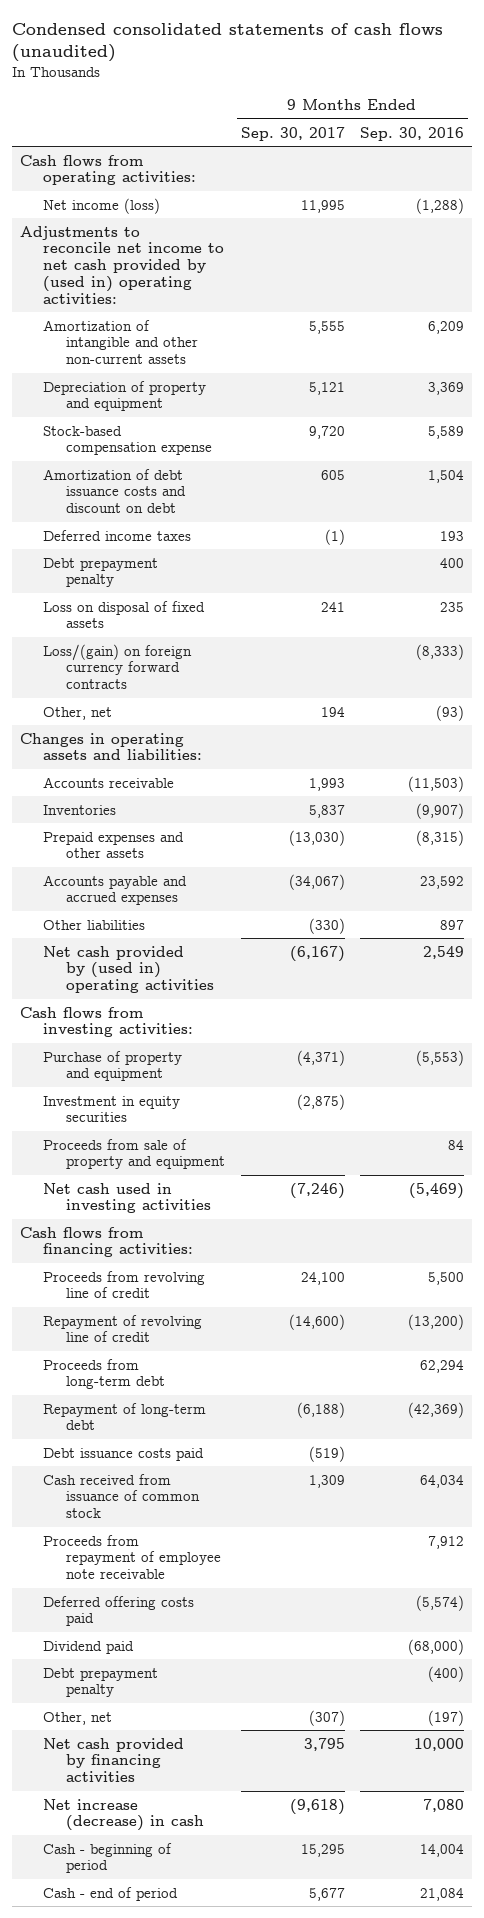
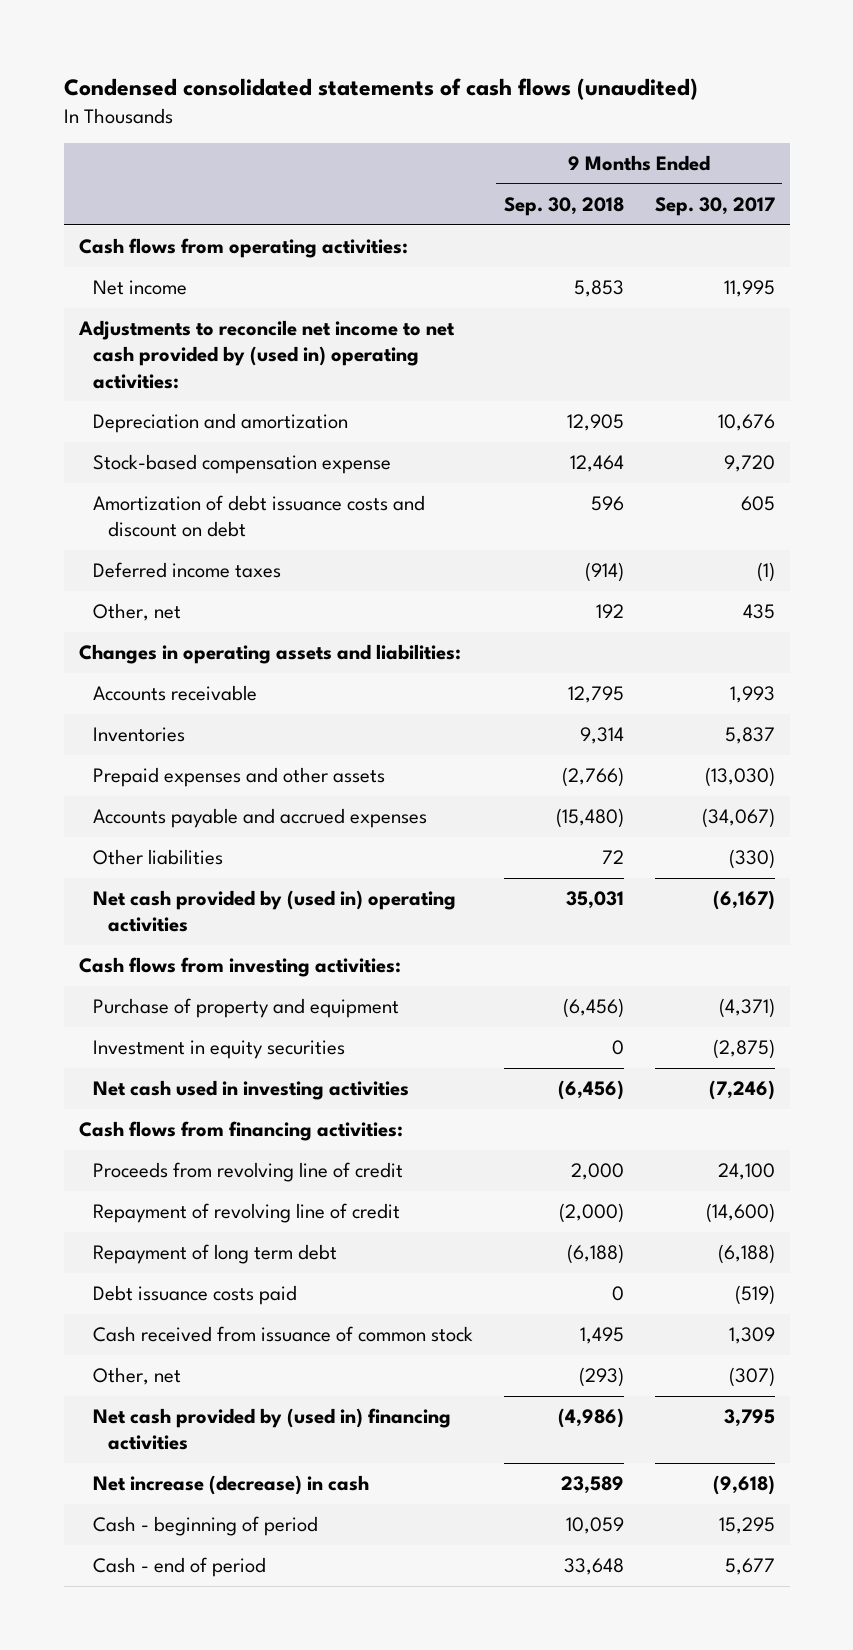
[360,126,465,141] Sep. 30, 2016 -> none
none -> [504,197,625,217] Sep. 30, 2018
[43,197,161,214] Net income (loss) -> [93,280,188,296] Net income
[43,319,199,365] Amortization of intangible and other non-current assets -> none
[43,380,207,412] Depreciation of property and equipment -> none
none -> [93,413,349,434] Depreciation and amortization
[43,557,159,588] Debt prepayment penalty -> none
[43,600,206,629] Loss on disposal of fixed assets -> none
[43,643,193,690] Loss/(gain) on foreign currency forward contracts -> none
[320,706,345,717] 194 -> [742,604,775,620] 435
[43,1138,226,1170] Proceeds from sale of property and equipment -> none
[43,1358,166,1390] Proceeds from long-term debt -> none
[43,1402,207,1431] Repayment of long-term debt -> [93,1244,338,1265] Repayment of long term debt
[43,1534,222,1580] Proceeds from repayment of employee note receivable -> none
[43,1595,195,1627] Deferred offering costs paid -> none
[43,1640,135,1654] Dividend paid -> none
[43,1667,159,1698] Debt prepayment penalty -> none
[43,1737,185,1783] Net cash provided by financing activities -> [93,1408,452,1451] Net cash provided by (used in) financing activities

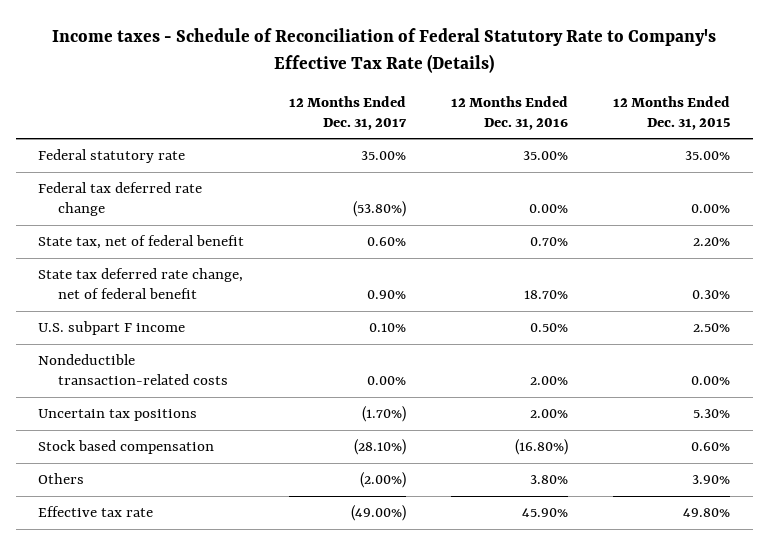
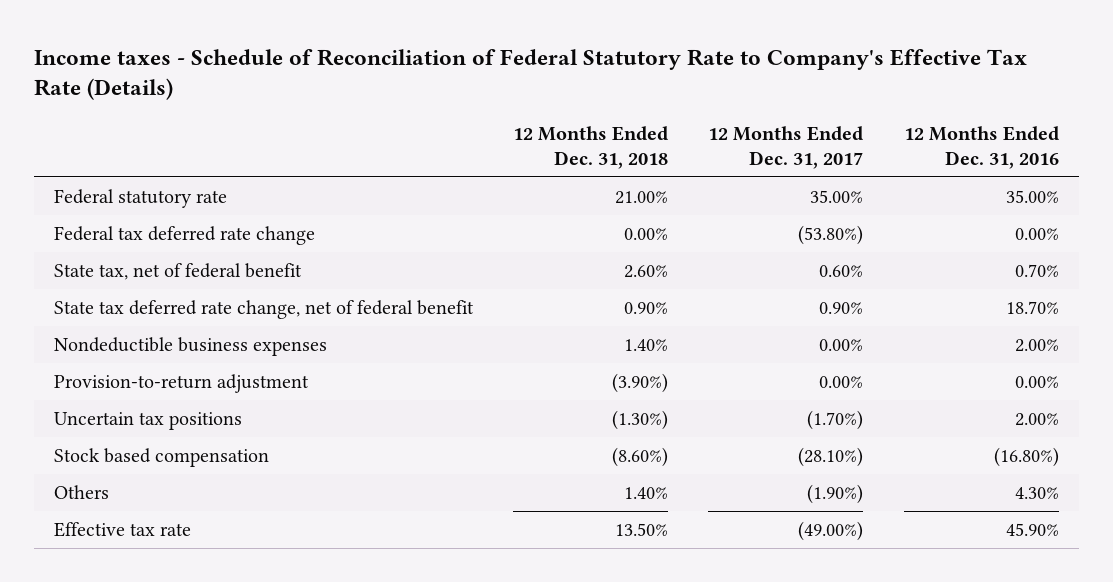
[613,96,731,130] 12 Months Ended Dec. 31, 2015 -> none
none -> [513,126,669,169] 12 Months Ended Dec. 31, 2018
[38,321,186,336] U.S. subpart F income -> none
[38,354,228,386] Nondeductible transaction-related costs -> none
none -> [53,337,327,357] Nondeductible business expenses
none -> [53,374,309,394] Provision-to-return adjustment
[360,472,407,489] (2.00%) -> [807,484,864,505] (1.90%)
[530,475,569,485] 3.80% -> [1014,487,1059,500] 4.30%

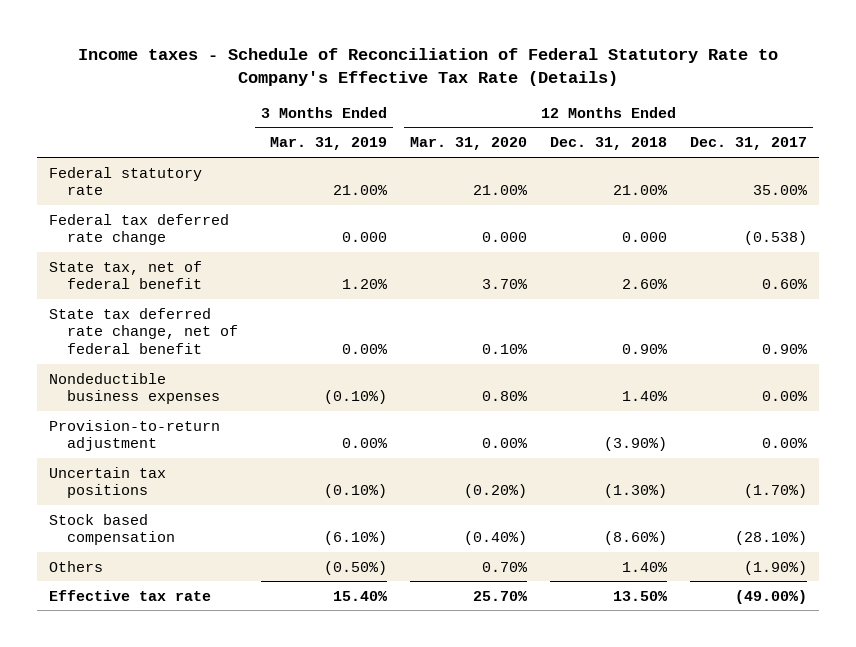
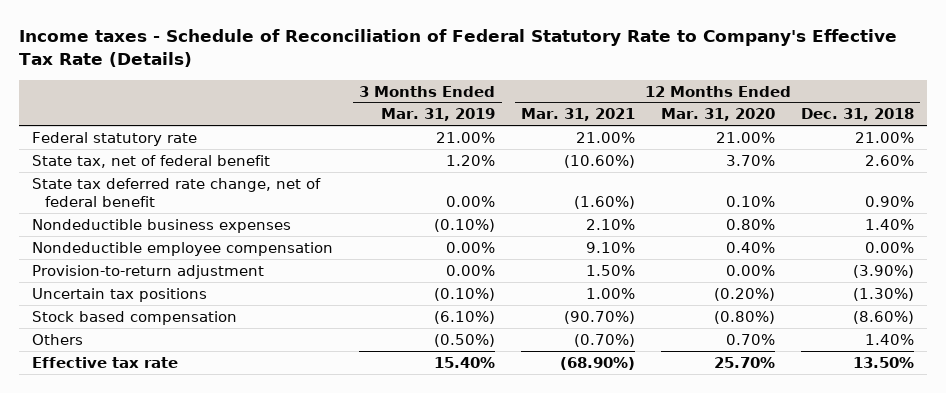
[690,137,808,151] Dec. 31, 2017 -> none
none -> [521,108,636,122] Mar. 31, 2021
[48,213,229,246] Federal tax deferred rate change -> none
none -> [32,241,334,256] Nondeductible employee compensation
[463,531,527,546] (0.40%) -> [714,310,776,324] (0.80%)

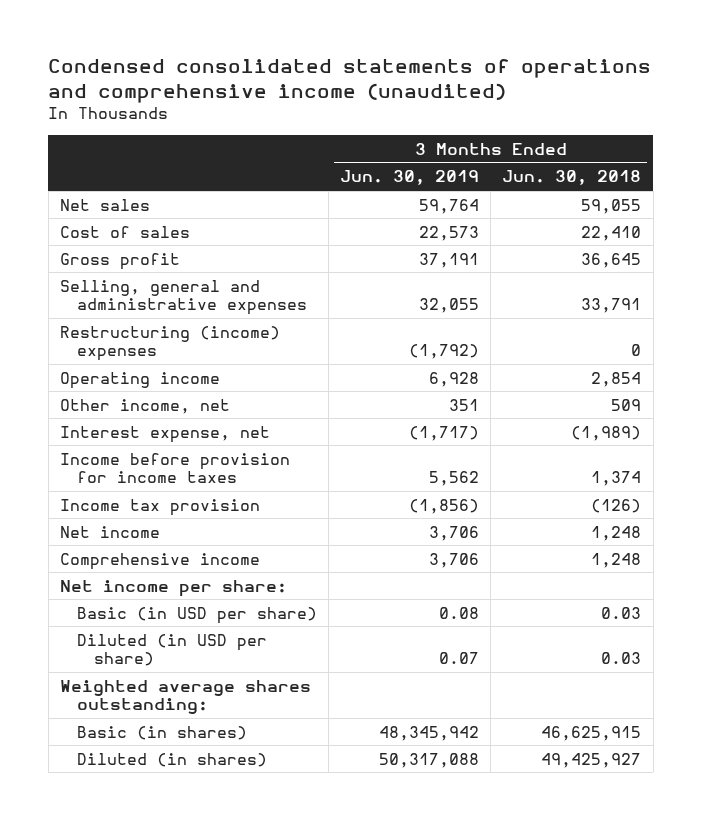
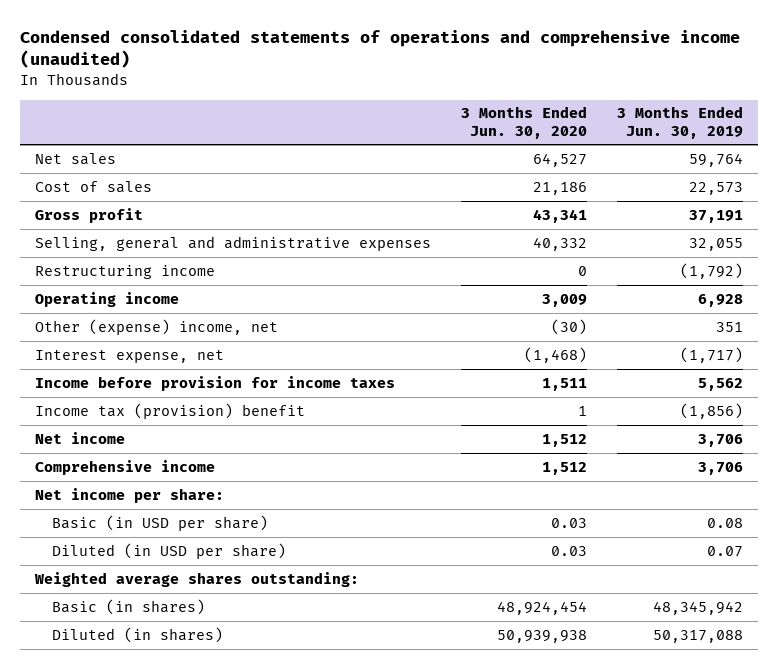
[502,170,642,186] Jun. 30, 2018 -> none
none -> [461,106,588,139] 3 Months Ended Jun. 30, 2020
[59,325,280,362] Restructuring (income) expenses -> [35,264,216,279] Restructuring income
[59,398,230,414] Other income, net -> [35,318,279,335] Other (expense) income, net
[59,498,260,516] Income tax provision -> [35,402,306,419] Income tax (provision) benefit

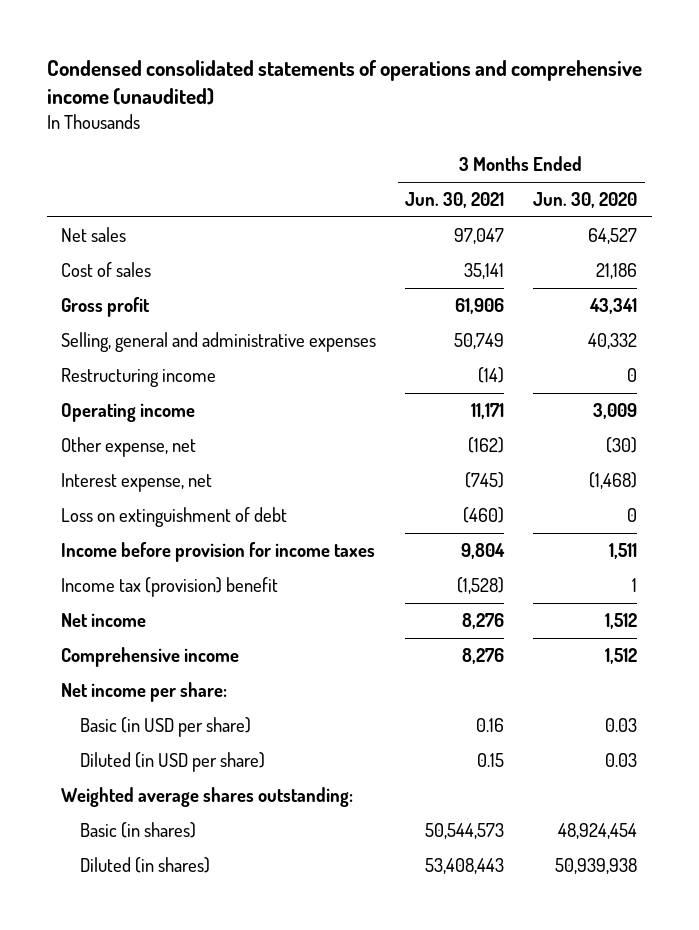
[616,106,743,139] 3 Months Ended Jun. 30, 2019 -> none
none -> [405,192,505,209] Jun. 30, 2021
[35,318,279,335] Other (expense) income, net -> [61,437,197,458] Other expense, net
none -> [61,507,288,528] Loss on extinguishment of debt

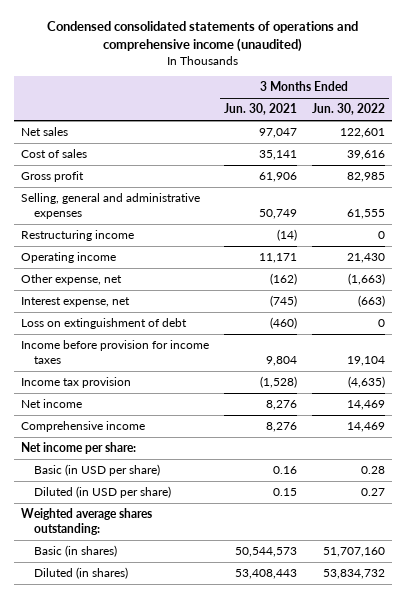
[533,192,638,209] Jun. 30, 2020 -> none
none -> [311,103,385,116] Jun. 30, 2022
[61,577,279,598] Income tax (provision) benefit -> [21,377,132,389] Income tax provision

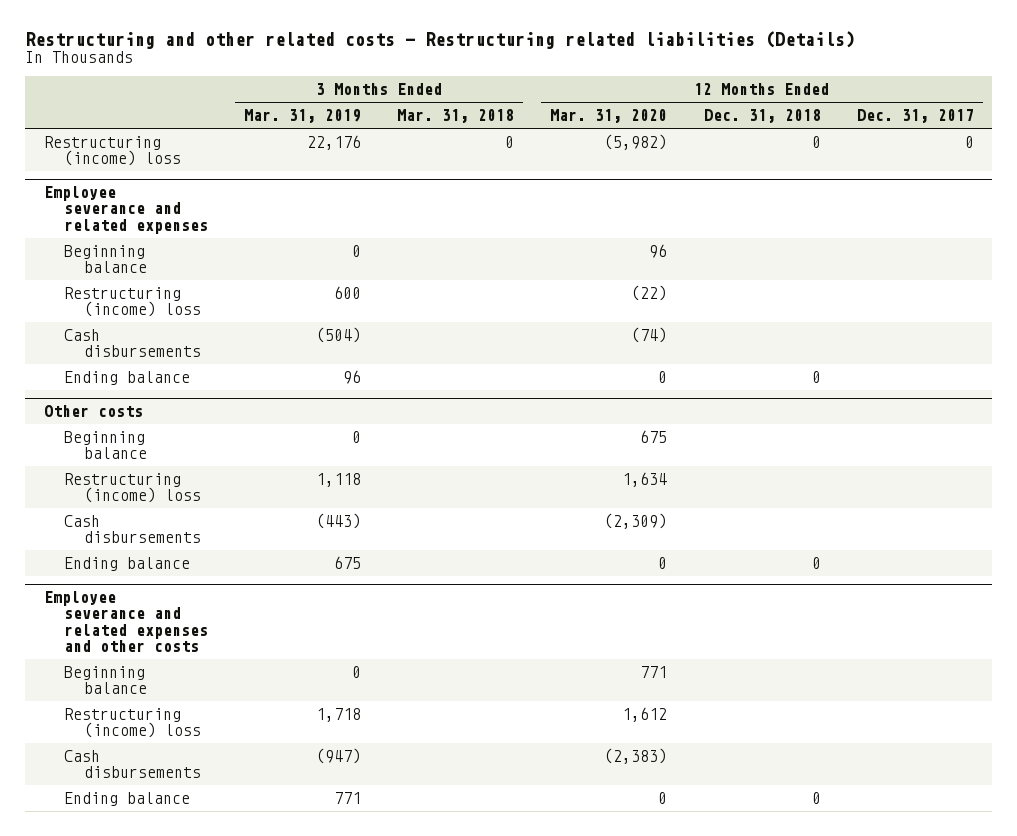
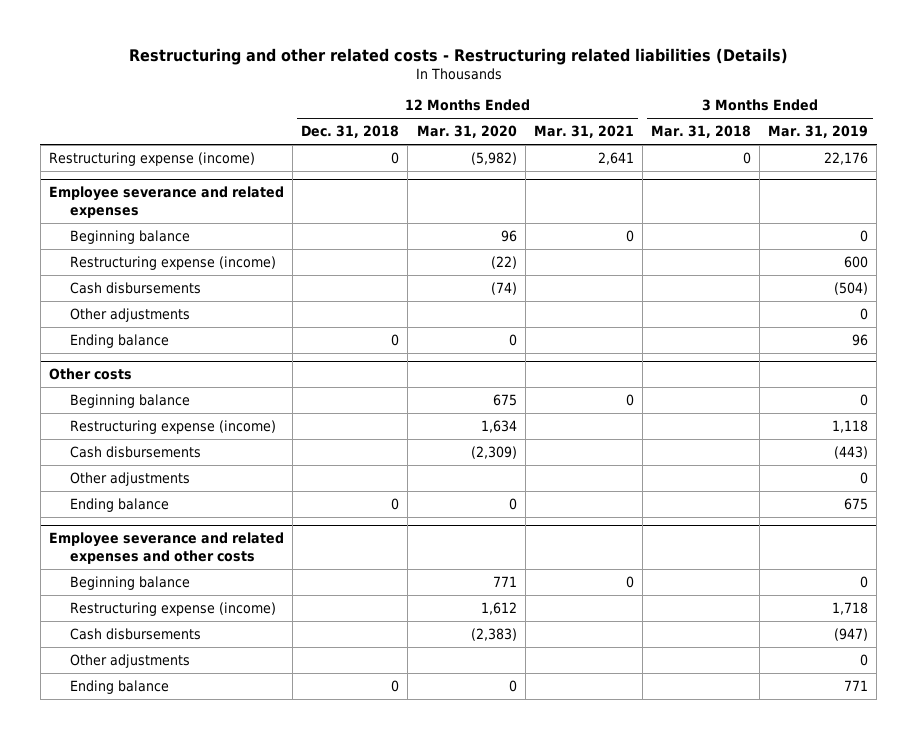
[856,109,974,124] Dec. 31, 2017 -> none
none -> [533,125,634,139] Mar. 31, 2021
[43,136,181,167] Restructuring (income) loss -> [48,151,255,166] Restructuring expense (income)
[63,287,202,318] Restructuring (income) loss -> [69,255,276,270] Restructuring expense (income)
none -> [69,307,190,322] Other adjustments
[63,473,202,504] Restructuring (income) loss -> [69,419,276,434] Restructuring expense (income)
none -> [69,471,190,486] Other adjustments
[63,708,202,739] Restructuring (income) loss -> [69,601,276,616] Restructuring expense (income)
none -> [69,653,190,668] Other adjustments

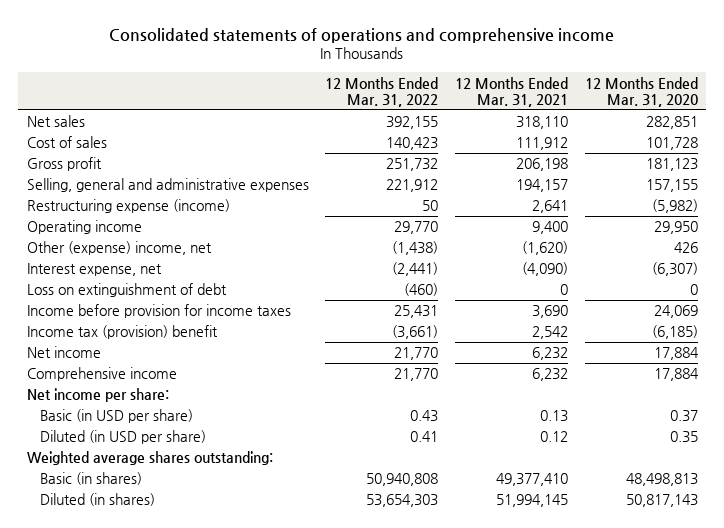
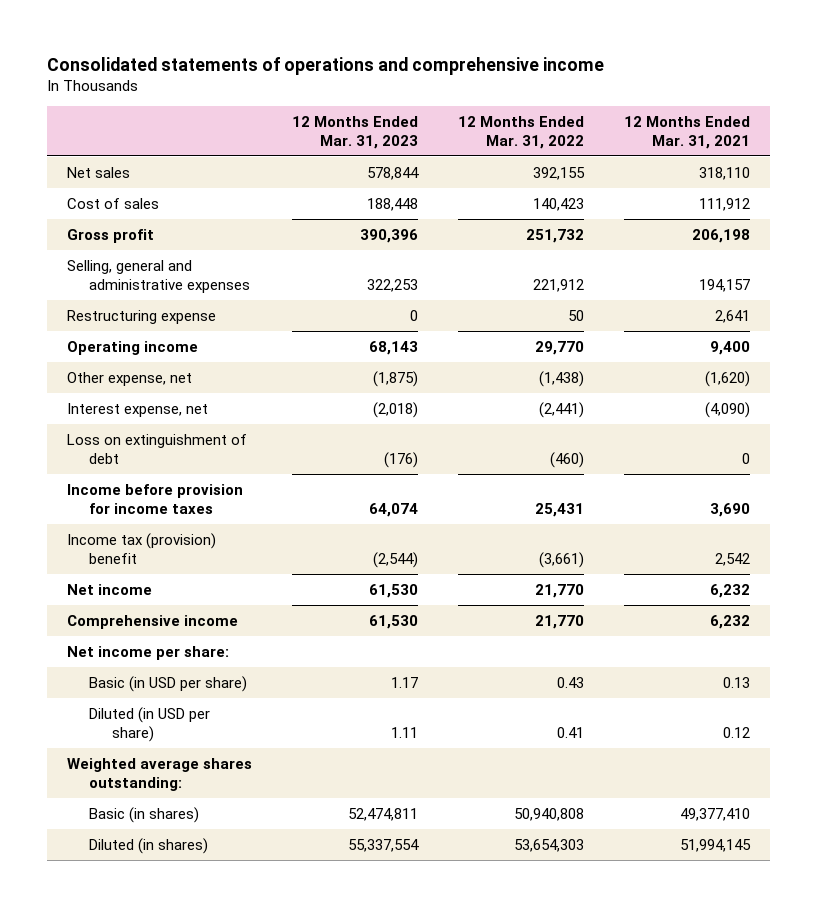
[584,76,698,108] 12 Months Ended Mar. 31, 2020 -> none
none -> [292,116,419,149] 12 Months Ended Mar. 31, 2023
[26,199,230,214] Restructuring expense (income) -> [67,309,217,324] Restructuring expense
[26,241,212,256] Other (expense) income, net -> [67,371,193,386] Other expense, net

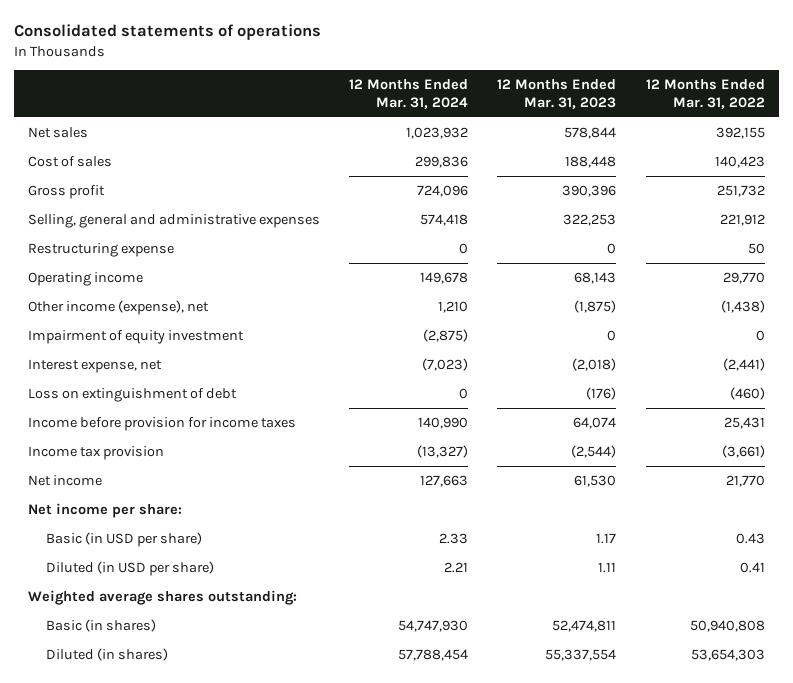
[47,56,605,75] Consolidated statements of operations and comprehensive income -> [13,23,321,40] Consolidated statements of operations
[623,116,750,149] 12 Months Ended Mar. 31, 2021 -> none
none -> [349,79,469,109] 12 Months Ended Mar. 31, 2024
[67,371,193,386] Other expense, net -> [28,300,210,316] Other income (expense), net
none -> [28,330,245,345] Impairment of equity investment
[67,532,217,564] Income tax (provision) benefit -> [28,446,165,461] Income tax provision
[67,614,239,629] Comprehensive income -> none

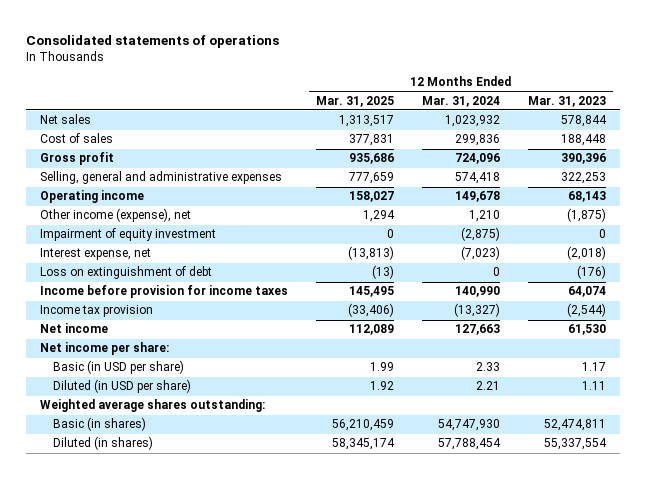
[645,79,765,109] 12 Months Ended Mar. 31, 2022 -> none
none -> [316,95,395,107] Mar. 31, 2025
[28,243,175,258] Restructuring expense -> none

